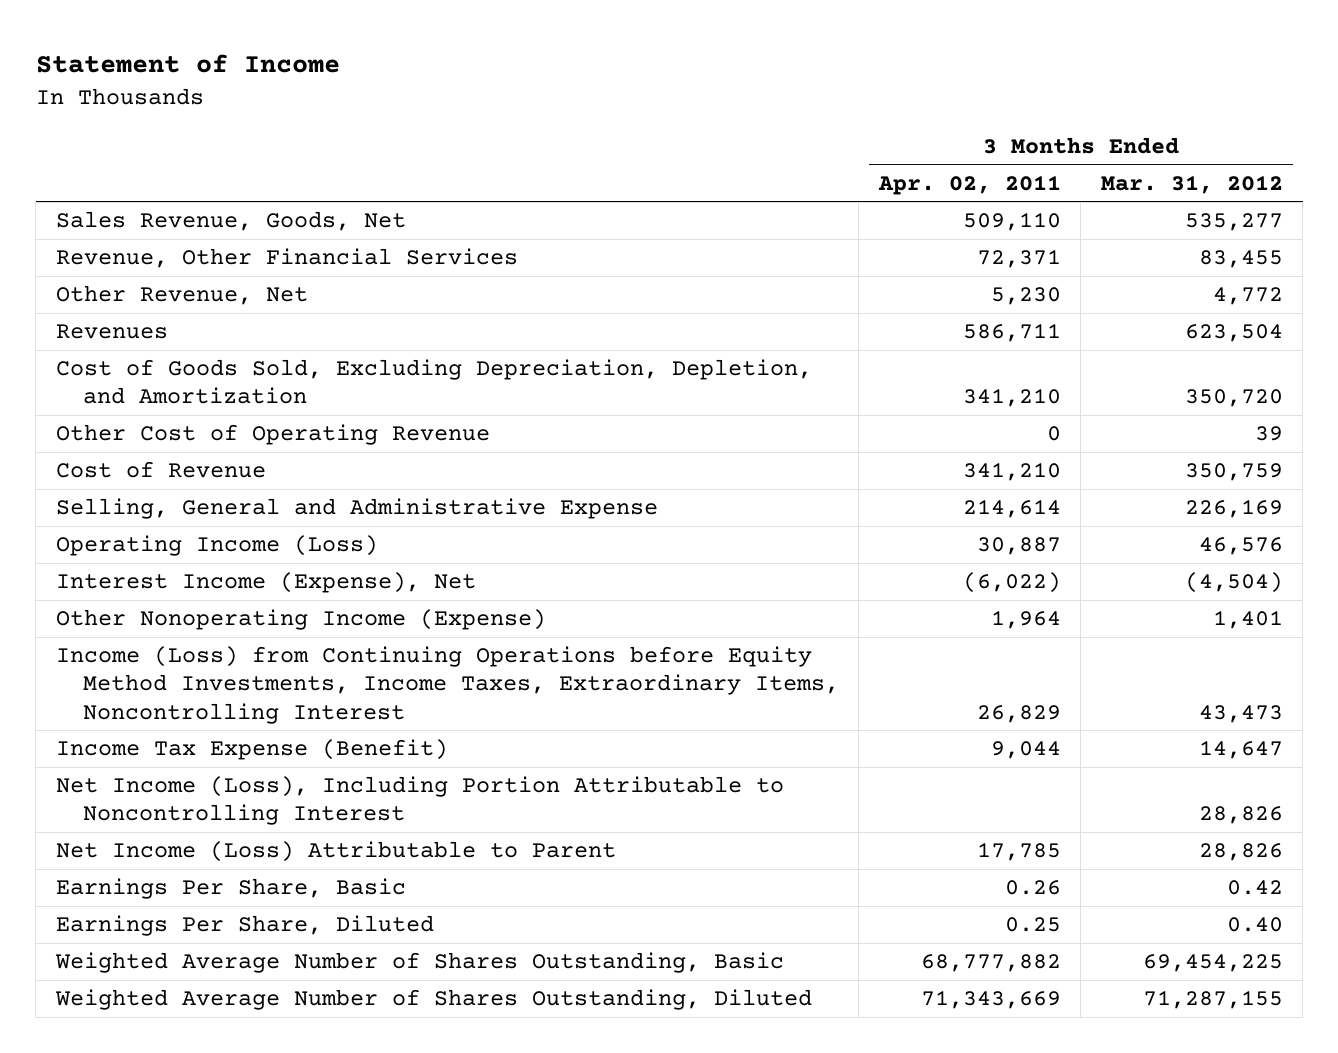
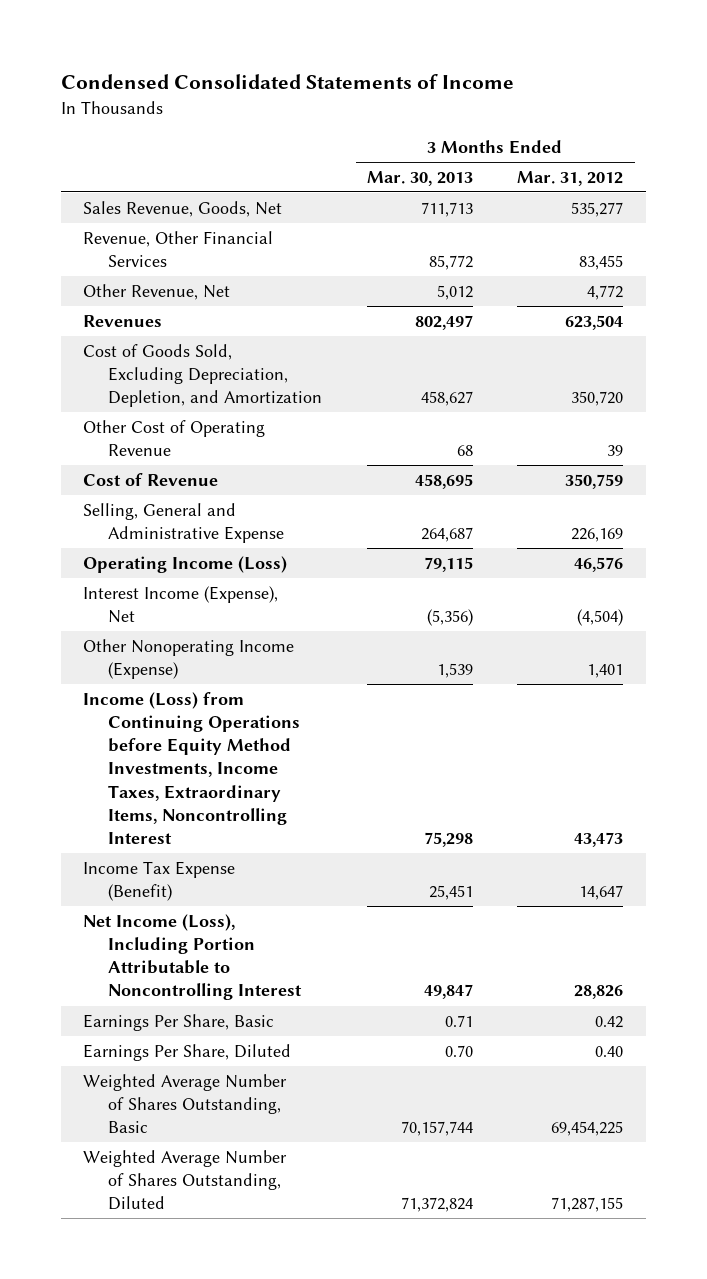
[35,54,340,74] Statement of Income -> [61,74,515,90] Condensed Consolidated Statements of Income
[877,174,1061,195] Apr. 02, 2011 -> none
none -> [366,170,473,186] Mar. 30, 2013
[55,841,616,863] Net Income (Loss) Attributable to Parent -> none

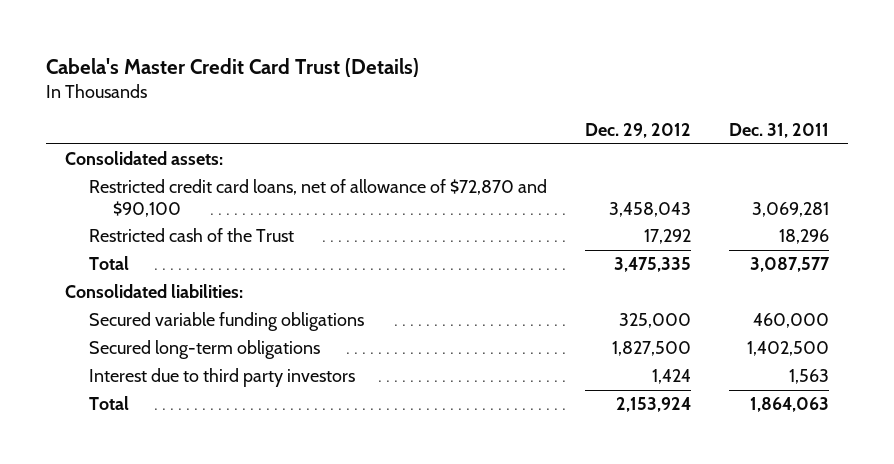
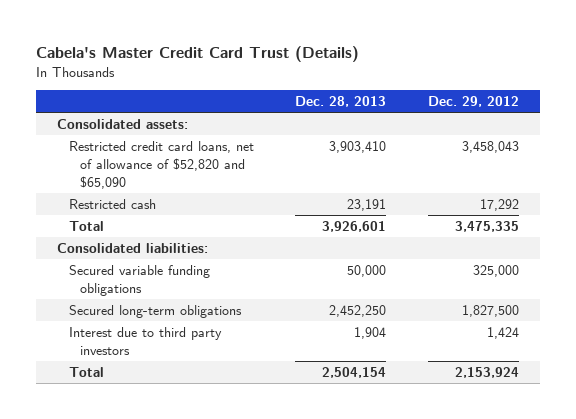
[728,123,829,139] Dec. 31, 2011 -> none
none -> [295,96,387,108] Dec. 28, 2013
[89,179,548,217] Restricted credit card loans, net of allowance of $72,870 and $90,100 -> [68,140,254,189] Restricted credit card loans, net of allowance of $52,820 and $65,090
[89,228,295,243] Restricted cash of the Trust -> [68,198,156,209] Restricted cash

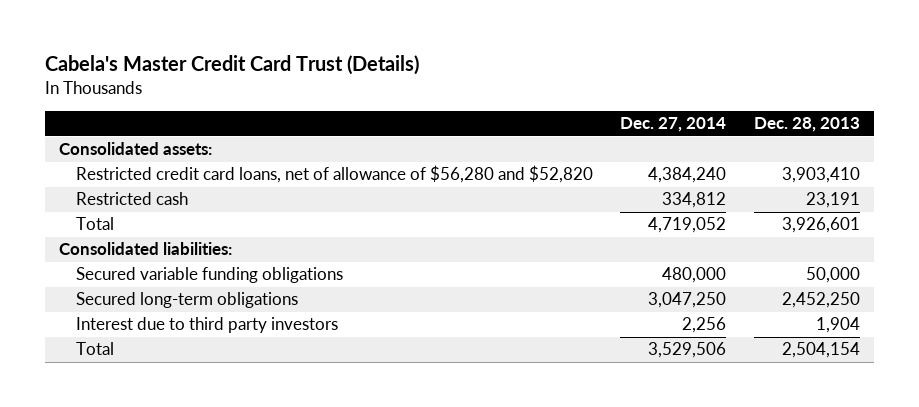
[427,96,519,108] Dec. 29, 2012 -> none
none -> [620,117,727,133] Dec. 27, 2014
[68,140,254,189] Restricted credit card loans, net of allowance of $52,820 and $65,090 -> [75,165,593,184] Restricted credit card loans, net of allowance of $56,280 and $52,820

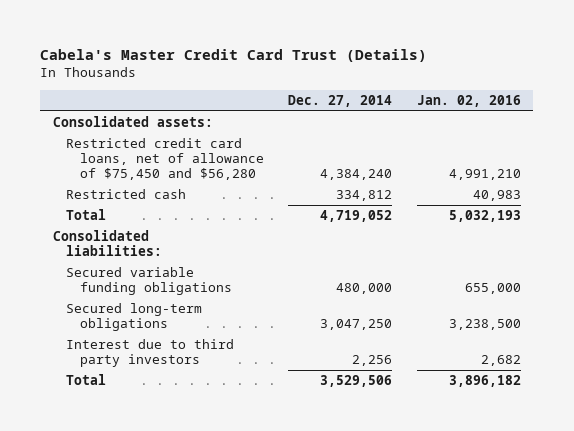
[753,117,860,133] Dec. 28, 2013 -> none
none -> [416,95,521,108] Jan. 02, 2016
[75,165,593,184] Restricted credit card loans, net of allowance of $56,280 and $52,820 -> [66,137,264,180] Restricted credit card loans, net of allowance of $75,450 and $56,280

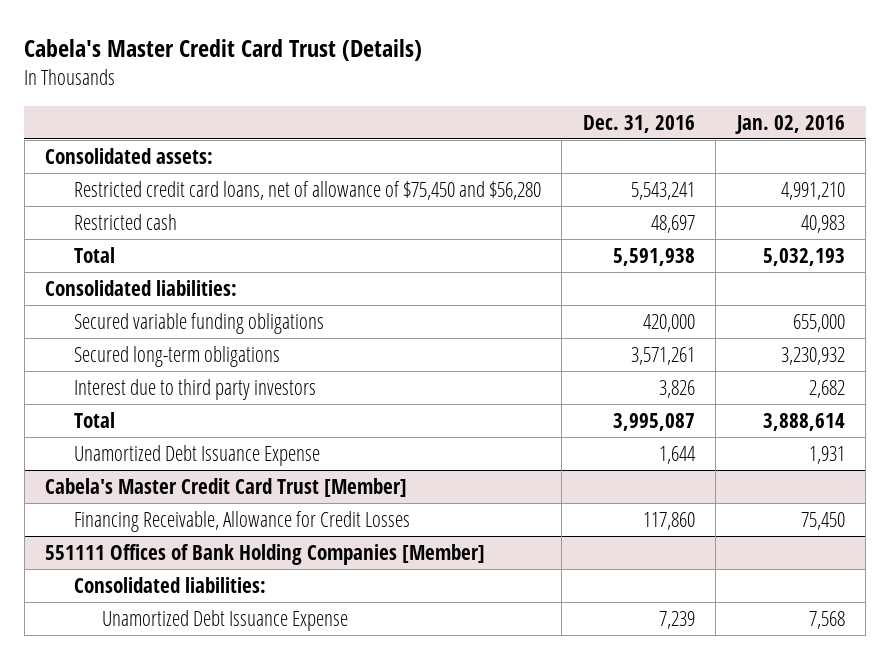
[288,95,393,108] Dec. 27, 2014 -> none
none -> [582,114,695,133] Dec. 31, 2016
[448,318,521,330] 3,238,500 -> [780,346,845,365] 3,230,932
[448,374,521,387] 3,896,182 -> [762,412,845,431] 3,888,614
none -> [73,444,320,466] Unamortized Debt Issuance Expense
none -> [45,477,408,497] Cabela's Master Credit Card Trust [Member]
none -> [73,510,410,532] Financing Receivable, Allowance for Credit Losses
none -> [45,543,486,565] 551111 Offices of Bank Holding Companies [Member]
none -> [73,576,266,593] Consolidated liabilities:
none -> [102,609,349,631] Unamortized Debt Issuance Expense

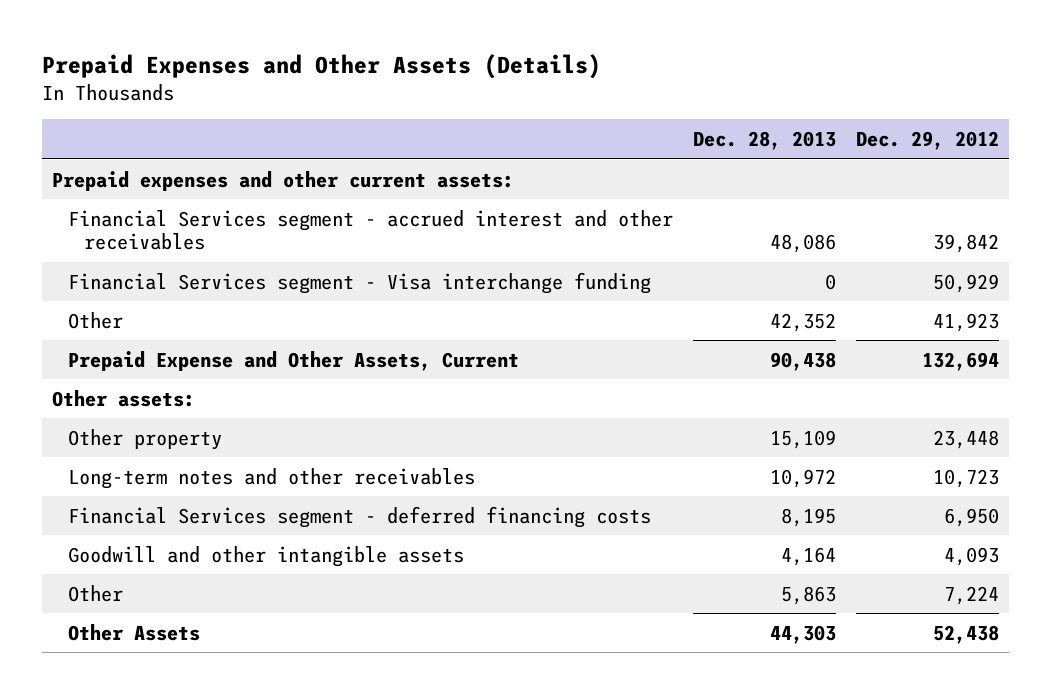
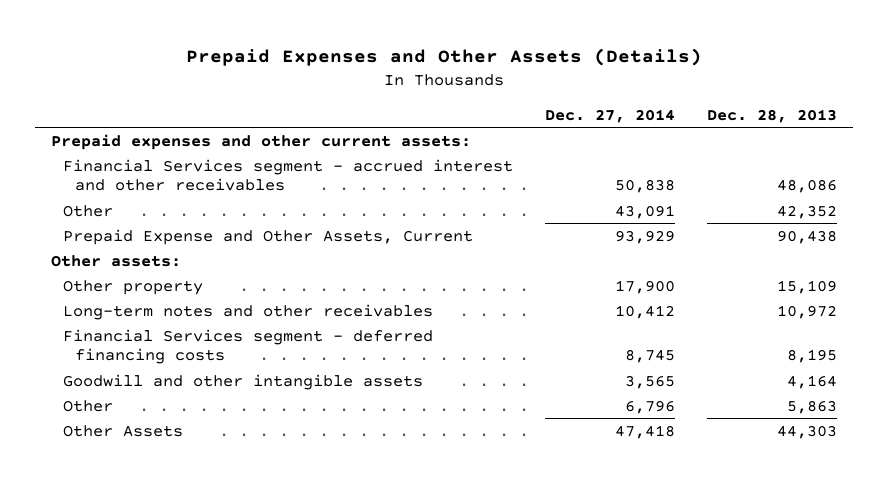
[856,131,1000,151] Dec. 29, 2012 -> none
none -> [544,108,675,123] Dec. 27, 2014
[68,271,652,294] Financial Services segment - Visa interchange funding -> none

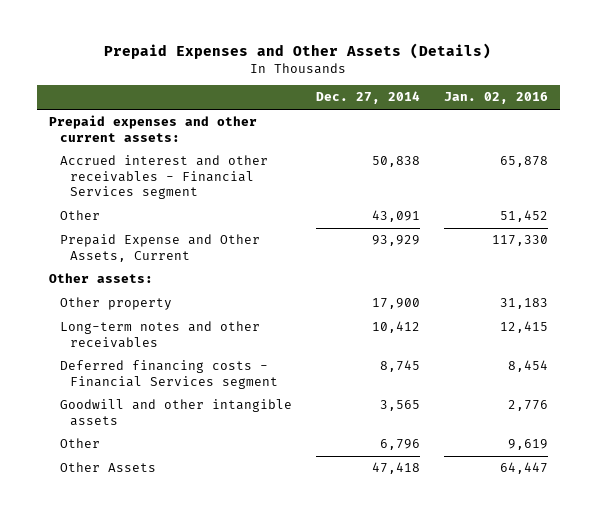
[706,108,837,123] Dec. 28, 2013 -> none
none -> [443,92,548,105] Jan. 02, 2016
[63,158,514,192] Financial Services segment - accrued interest and other receivables -> [59,155,268,200] Accrued interest and other receivables - Financial Services segment
[63,328,434,365] Financial Services segment - deferred financing costs -> [59,360,279,389] Deferred financing costs - Financial Services segment

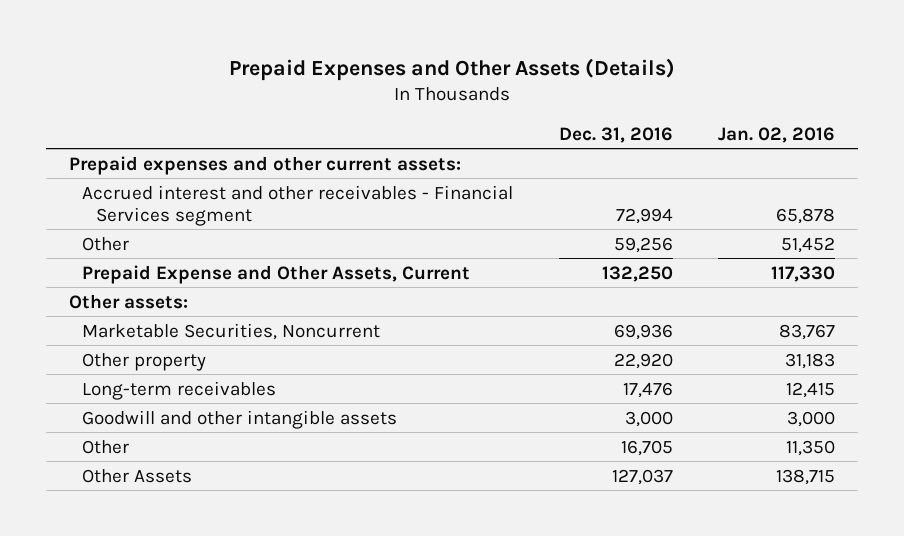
[315,91,420,105] Dec. 27, 2014 -> none
none -> [558,126,673,143] Dec. 31, 2016
none -> [82,322,381,340] Marketable Securities, Noncurrent
[59,360,279,389] Deferred financing costs - Financial Services segment -> none
[59,321,260,348] Long-term notes and other receivables -> [82,380,277,400] Long-term receivables
[507,400,548,412] 2,776 -> [787,410,836,427] 3,000
[507,439,548,451] 9,619 -> [786,439,836,456] 11,350
[499,462,548,475] 64,447 -> [776,468,836,485] 138,715

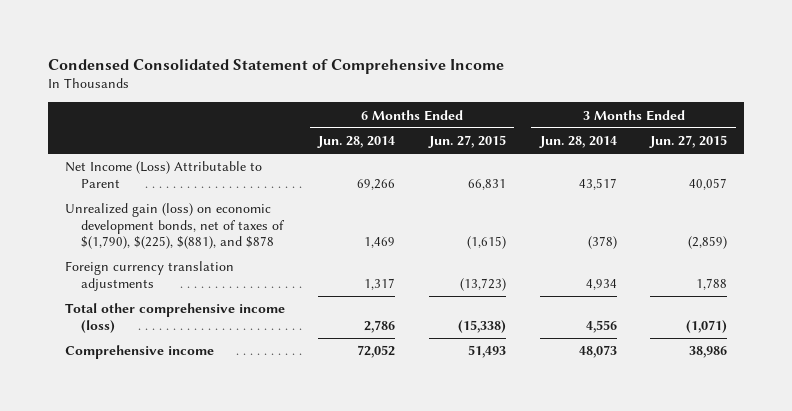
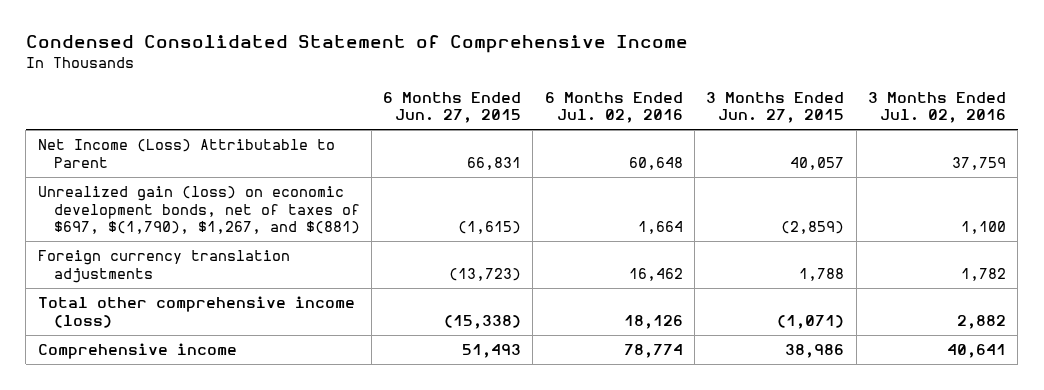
[317,135,396,148] Jun. 28, 2014 -> none
[538,135,617,148] Jun. 28, 2014 -> none
none -> [544,91,683,124] 6 Months Ended Jul. 02, 2016
none -> [868,91,1007,124] 3 Months Ended Jul. 02, 2016
[64,203,285,249] Unrealized gain (loss) on economic development bonds, net of taxes of $(1,790), $(225), $(881), and $878 -> [37,186,360,235] Unrealized gain (loss) on economic development bonds, net of taxes of $697, $(1,790), $1,267, and $(881)

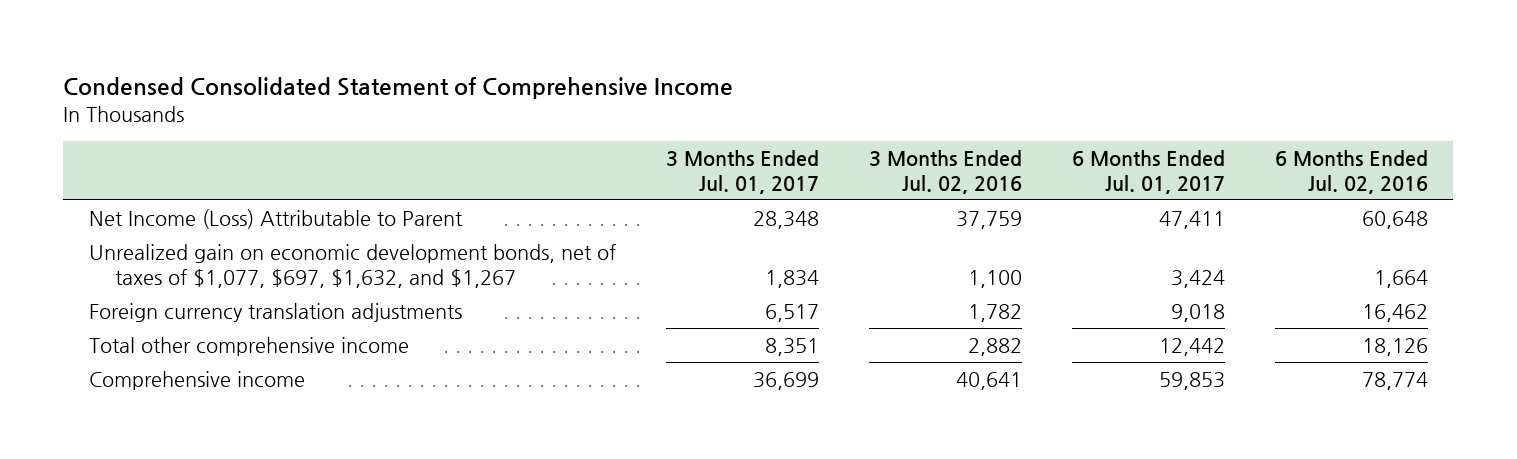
[383,91,522,124] 6 Months Ended Jun. 27, 2015 -> none
[706,91,845,124] 3 Months Ended Jun. 27, 2015 -> none
none -> [665,150,819,195] 3 Months Ended Jul. 01, 2017
none -> [1072,150,1226,195] 6 Months Ended Jul. 01, 2017
[37,186,360,235] Unrealized gain (loss) on economic development bonds, net of taxes of $697, $(1,790), $1,267, and $(881) -> [88,243,616,288] Unrealized gain on economic development bonds, net of taxes of $1,077, $697, $1,632, and $1,267
[37,296,355,328] Total other comprehensive income (loss) -> [88,336,409,356] Total other comprehensive income

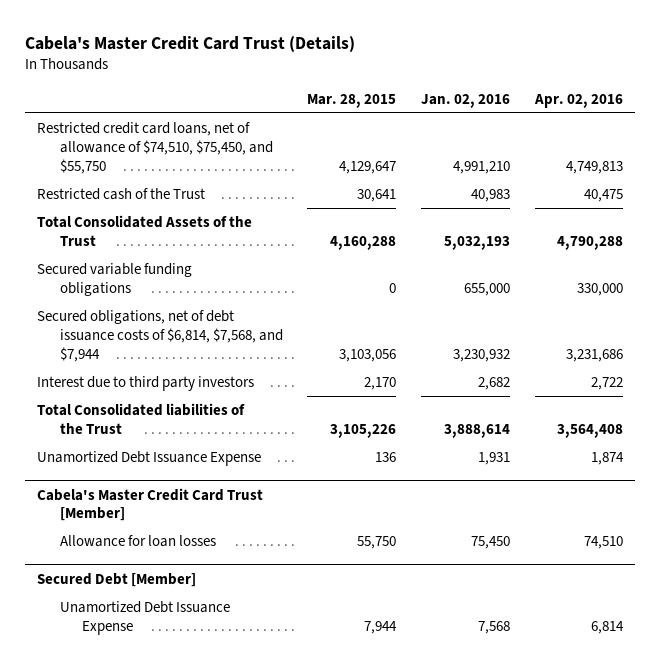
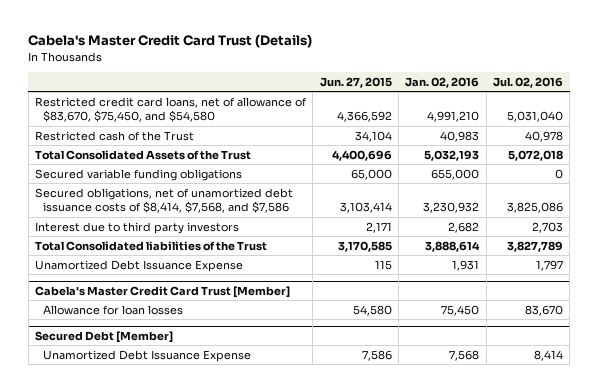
[307,93,397,108] Mar. 28, 2015 -> none
[533,93,623,108] Apr. 02, 2016 -> none
none -> [319,76,392,88] Jun. 27, 2015
none -> [492,76,563,88] Jul. 02, 2016
[37,122,273,174] Restricted credit card loans, net of allowance of $74,510, $75,450, and $55,750 -> [34,96,307,122] Restricted credit card loans, net of allowance of $83,670, $75,450, and $54,580
[37,310,283,362] Secured obligations, net of debt issuance costs of $6,814, $7,568, and $7,944 -> [34,187,293,213] Secured obligations, net of unamortized debt issuance costs of $8,414, $7,568, and $7,586

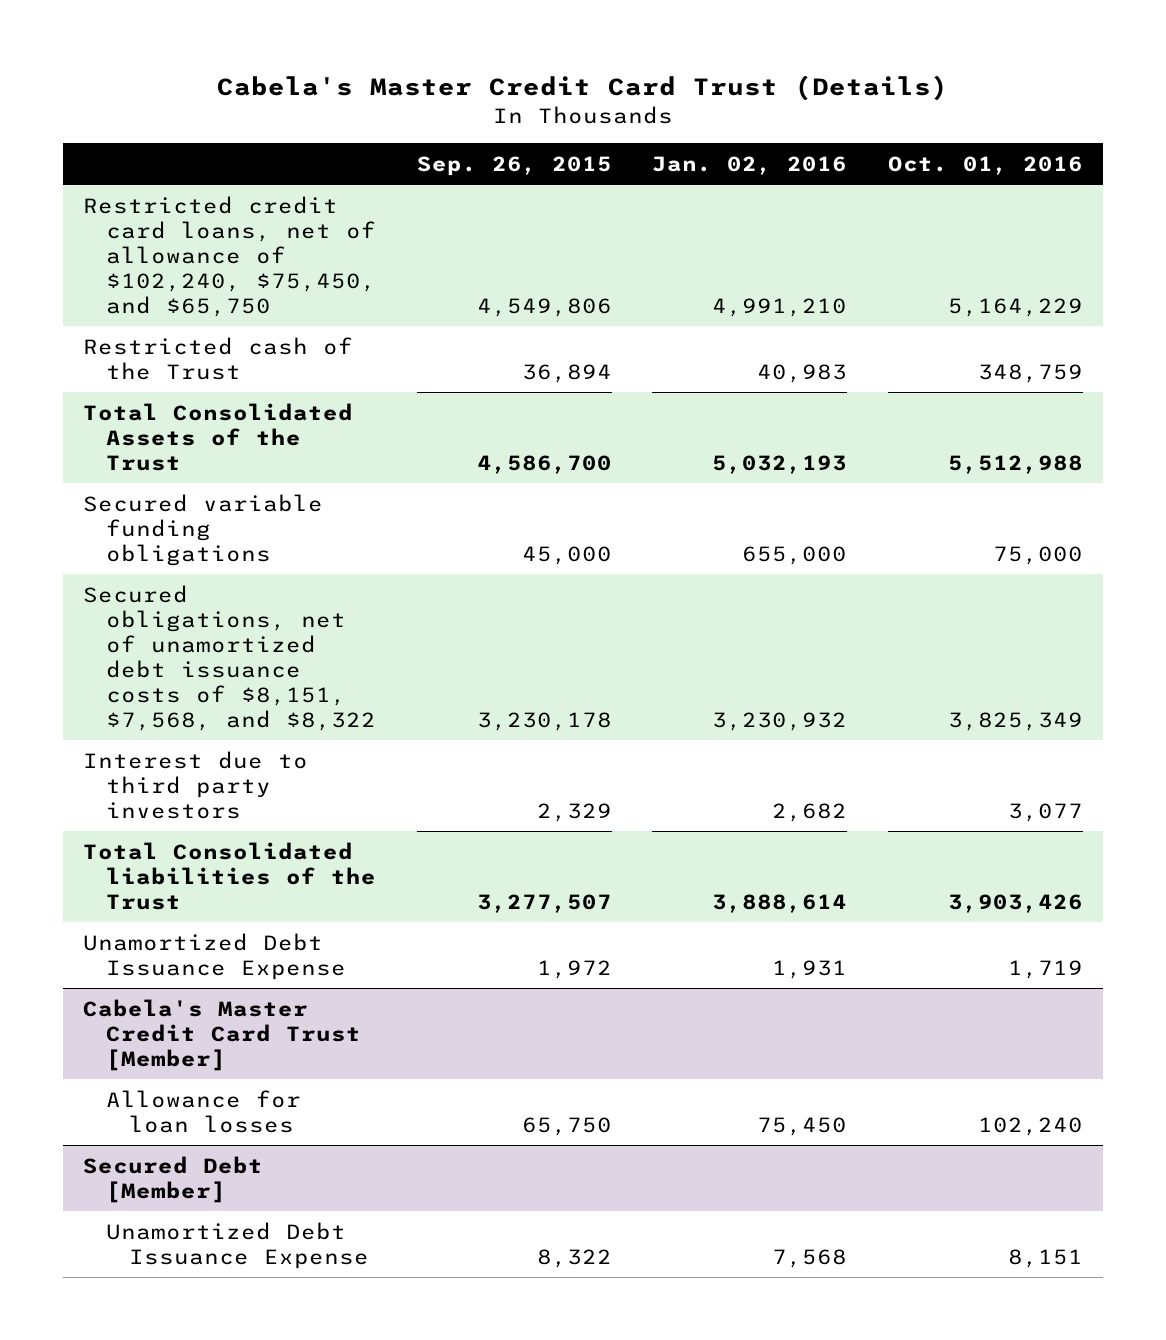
[319,76,392,88] Jun. 27, 2015 -> none
[492,76,563,88] Jul. 02, 2016 -> none
none -> [416,155,612,176] Sep. 26, 2015
none -> [887,155,1083,175] Oct. 01, 2016
[34,96,307,122] Restricted credit card loans, net of allowance of $83,670, $75,450, and $54,580 -> [83,195,376,317] Restricted credit card loans, net of allowance of $102,240, $75,450, and $65,750
[34,187,293,213] Secured obligations, net of unamortized debt issuance costs of $8,414, $7,568, and $7,586 -> [83,584,376,731] Secured obligations, net of unamortized debt issuance costs of $8,151, $7,568, and $8,322

